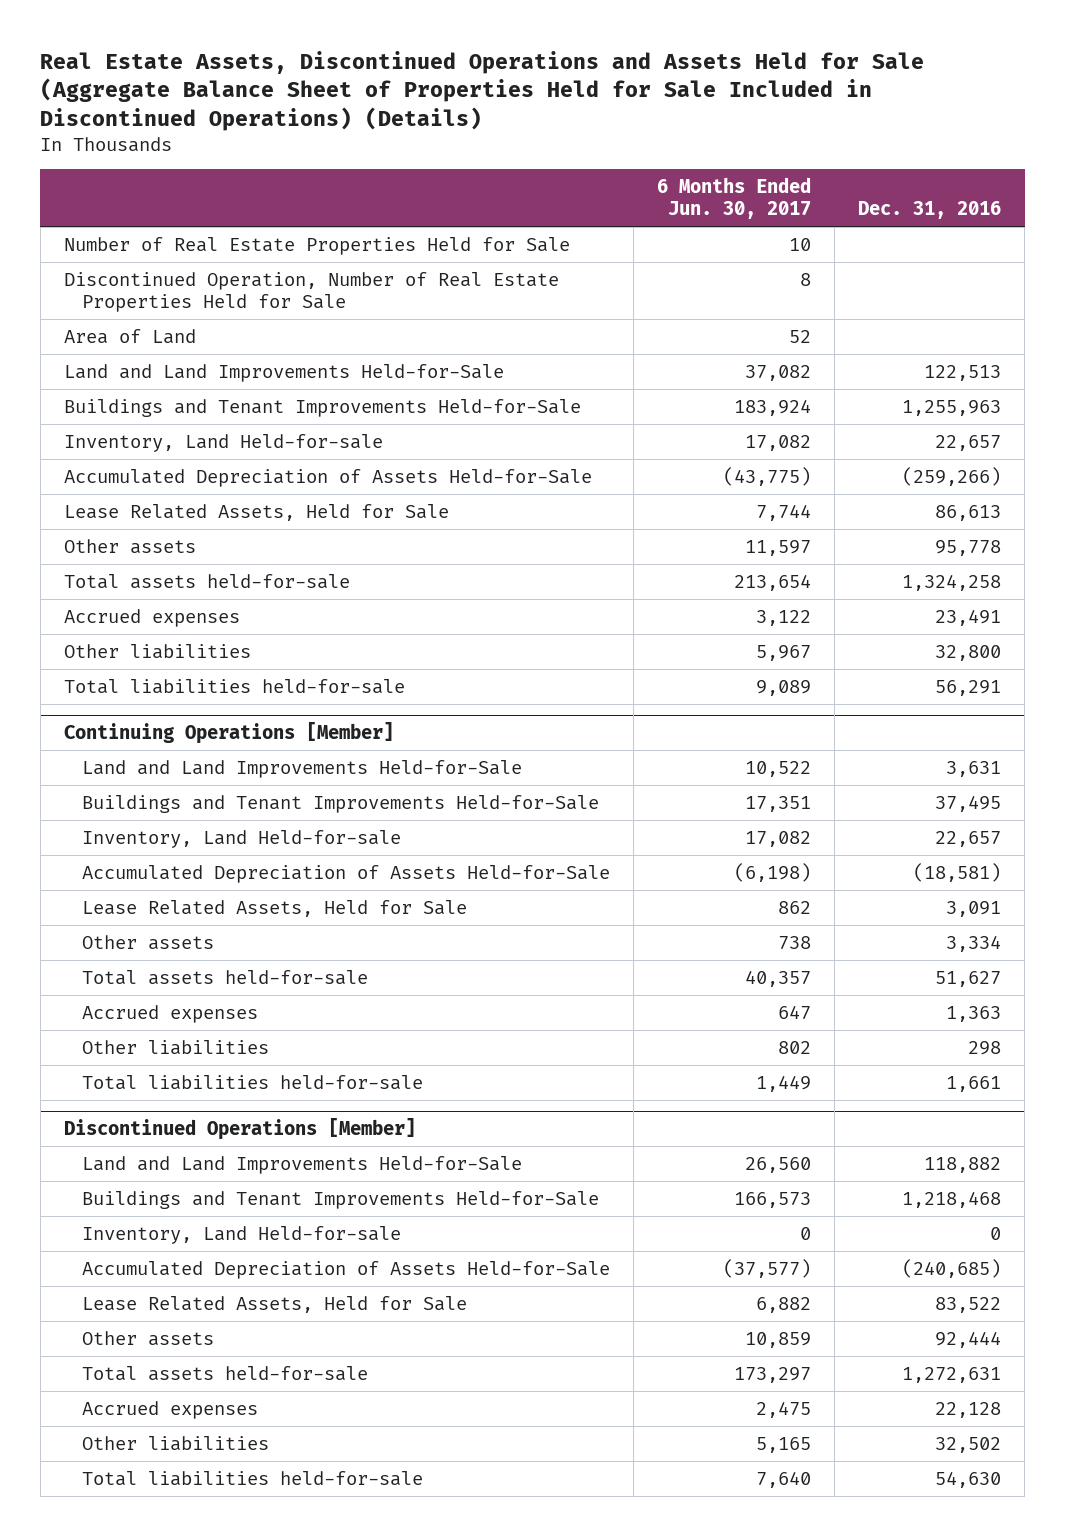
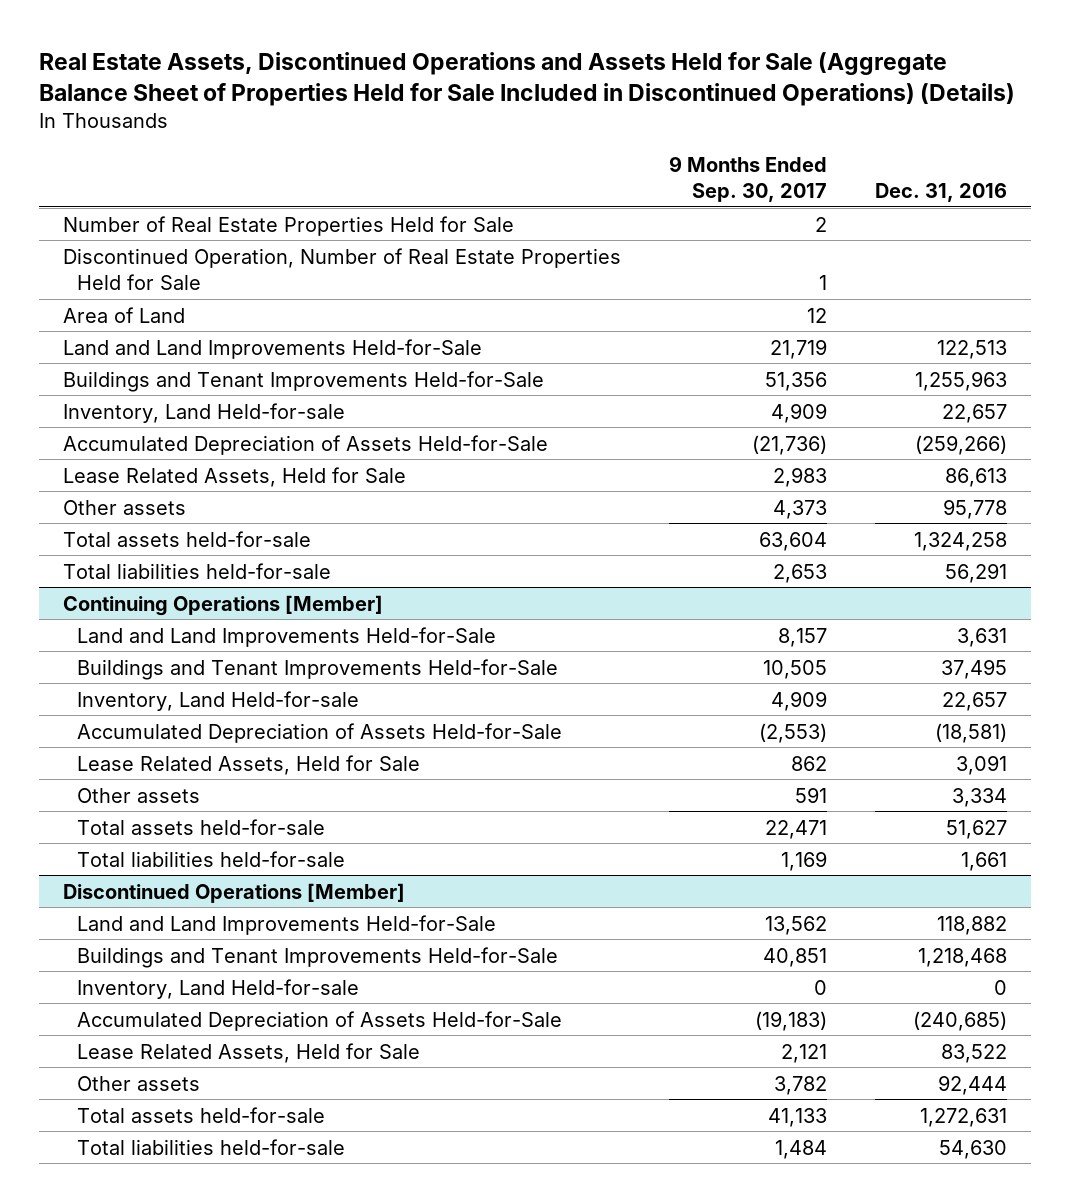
[657,176,812,220] 6 Months Ended Jun. 30, 2017 -> none
none -> [669,155,828,202] 9 Months Ended Sep. 30, 2017
[63,608,240,627] Accrued expenses -> none
[63,643,251,659] Other liabilities -> none
[82,1004,259,1023] Accrued expenses -> none
[82,1039,270,1055] Other liabilities -> none
[82,1400,259,1419] Accrued expenses -> none
[82,1435,270,1451] Other liabilities -> none

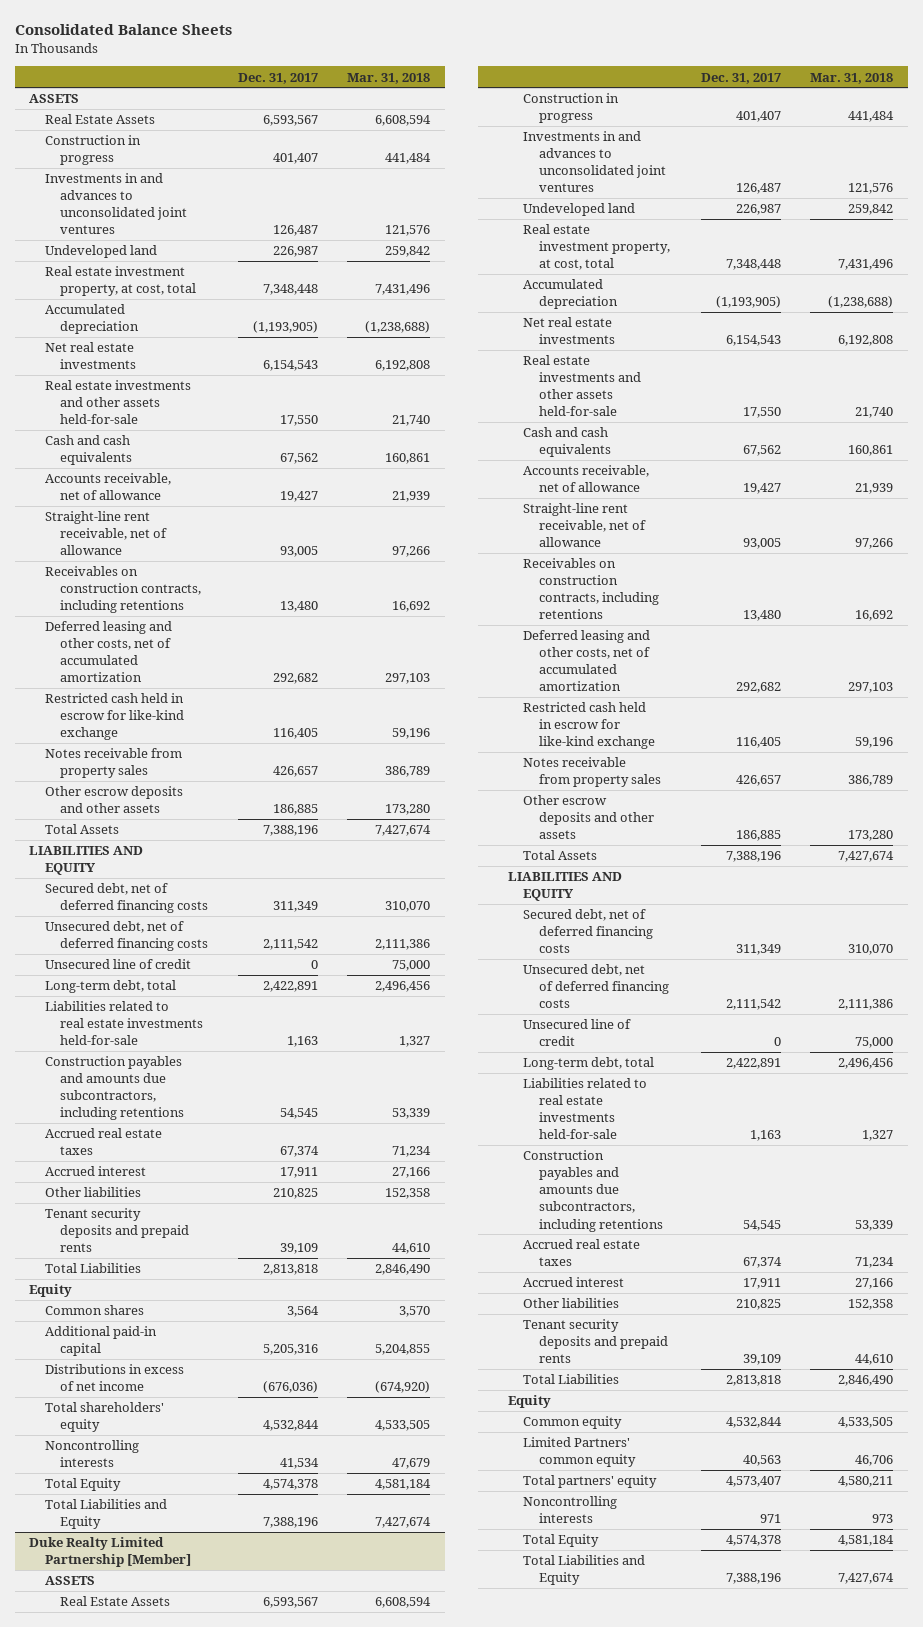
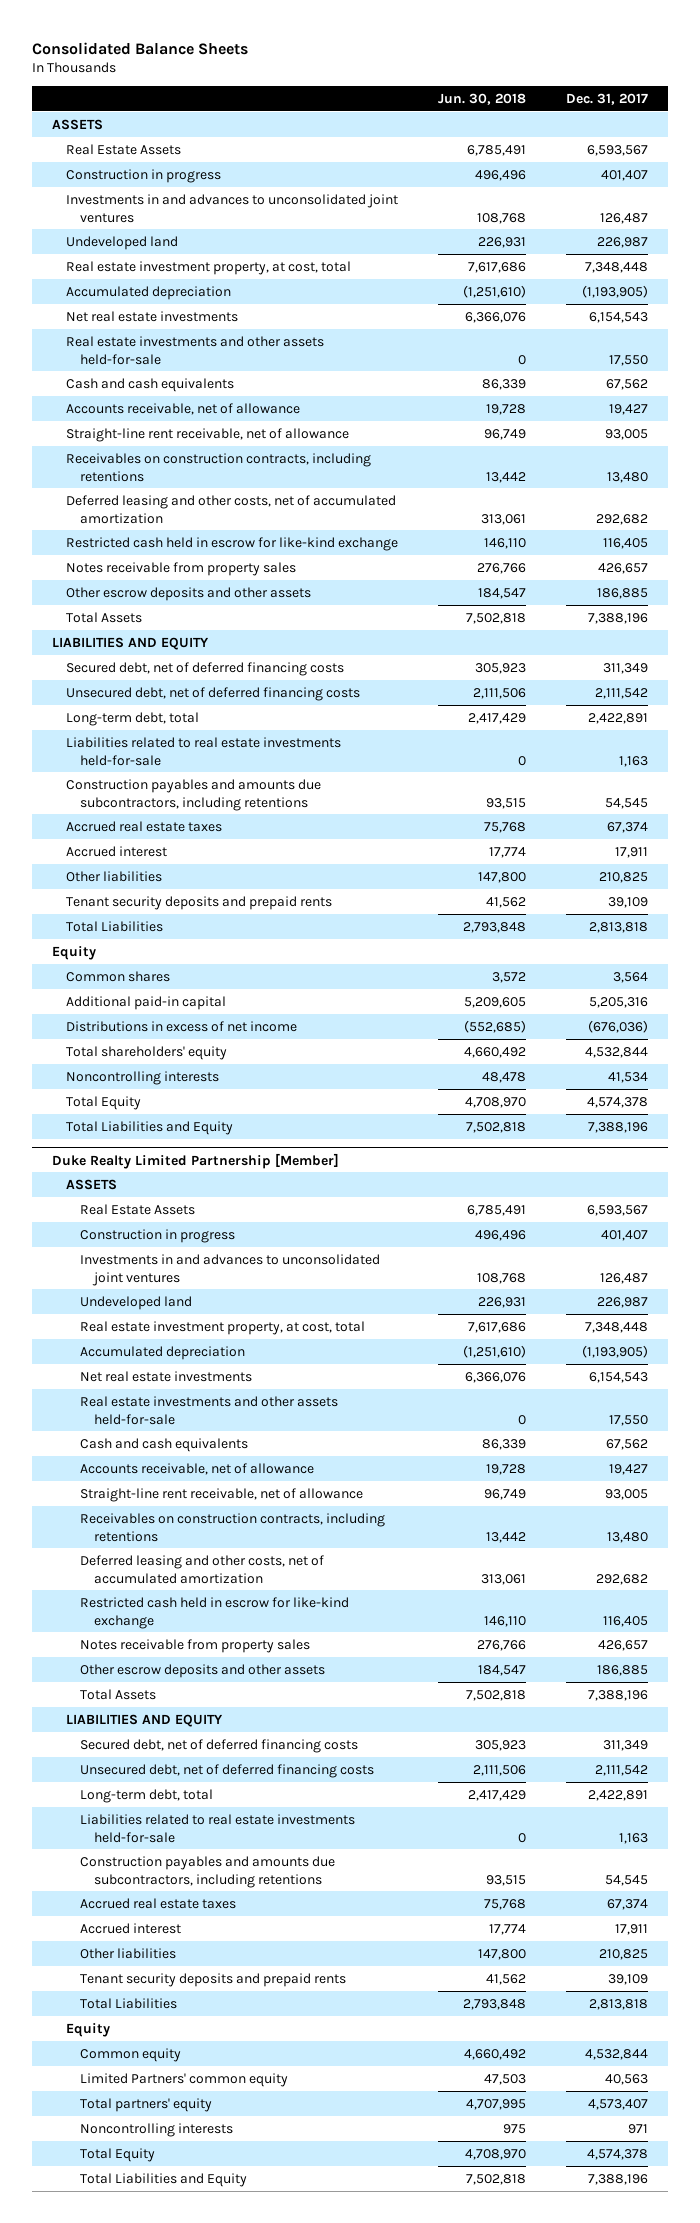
[347,72,431,84] Mar. 31, 2018 -> none
none -> [438,93,527,106] Jun. 30, 2018
[44,959,191,970] Unsecured line of credit -> none
[523,1019,632,1047] Unsecured line of credit -> none

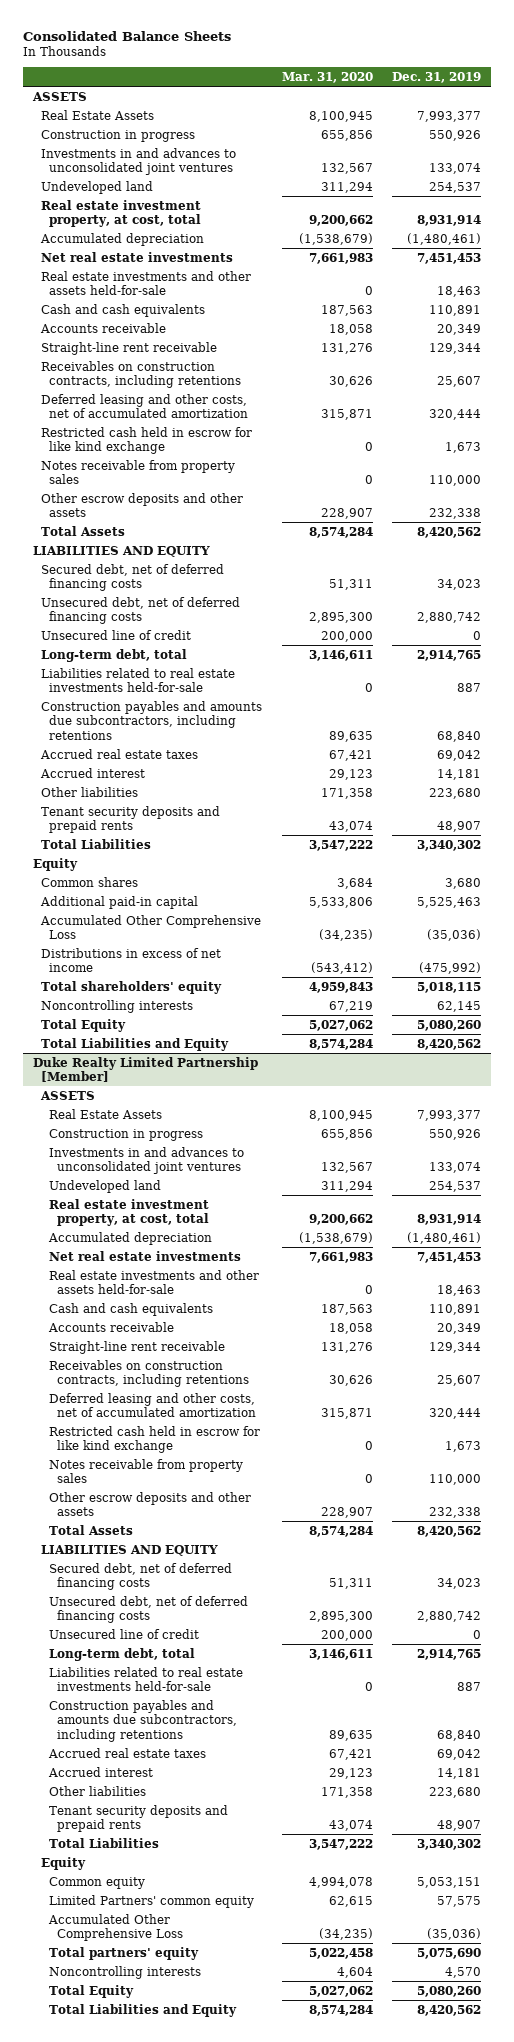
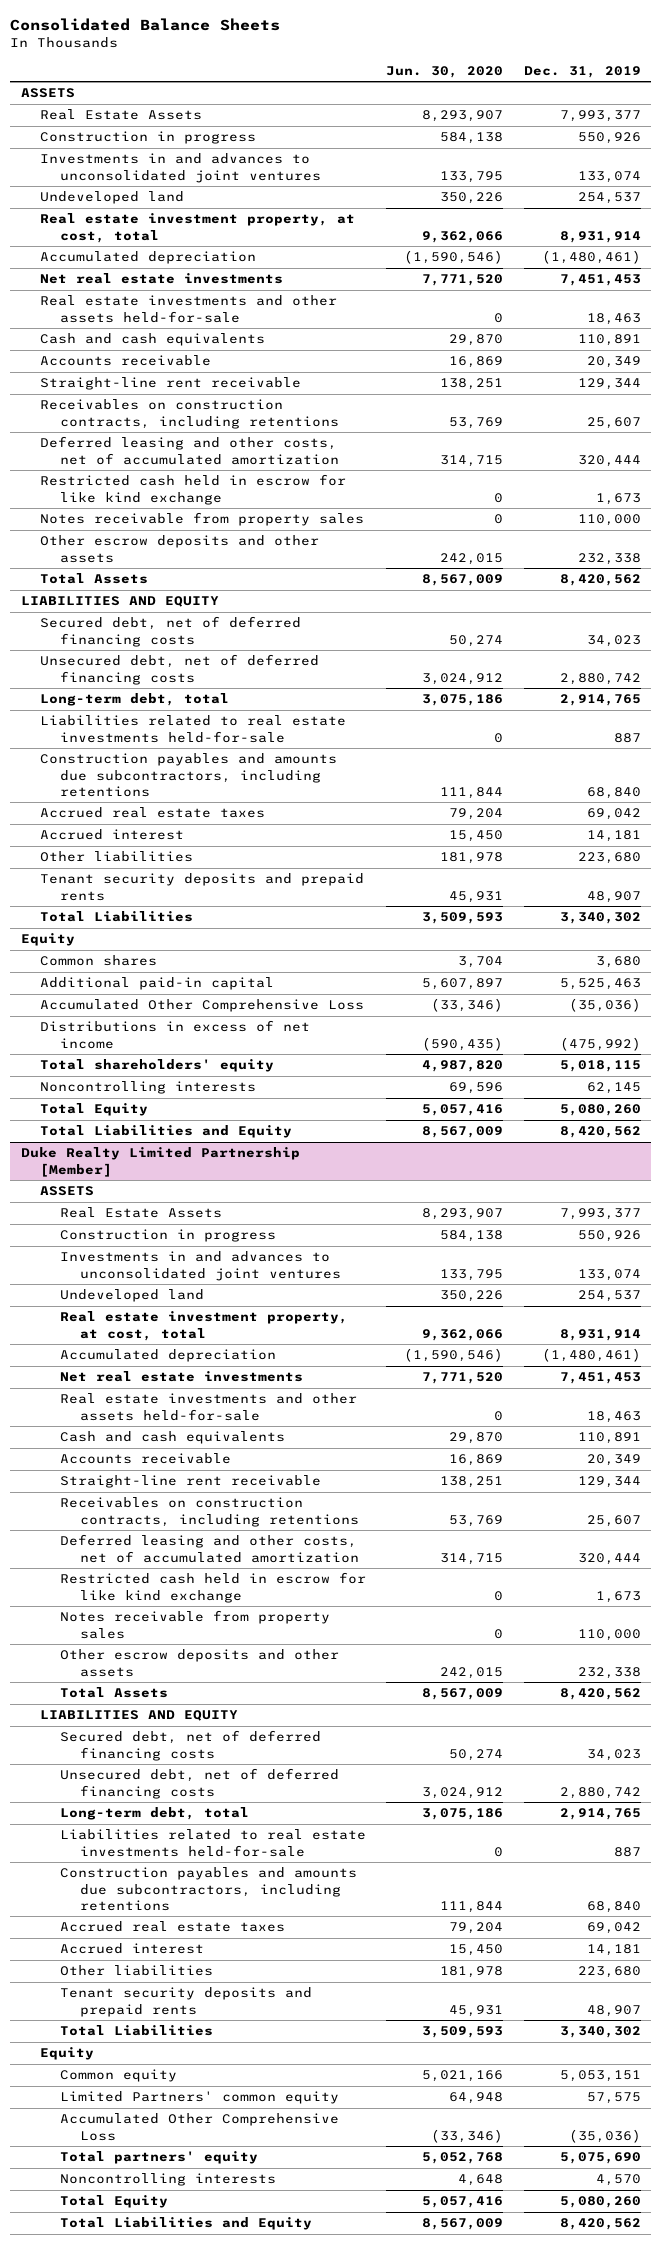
[281,71,373,83] Mar. 31, 2020 -> none
none -> [386,65,504,78] Jun. 30, 2020
[40,629,191,640] Unsecured line of credit -> none
[48,1628,199,1639] Unsecured line of credit -> none

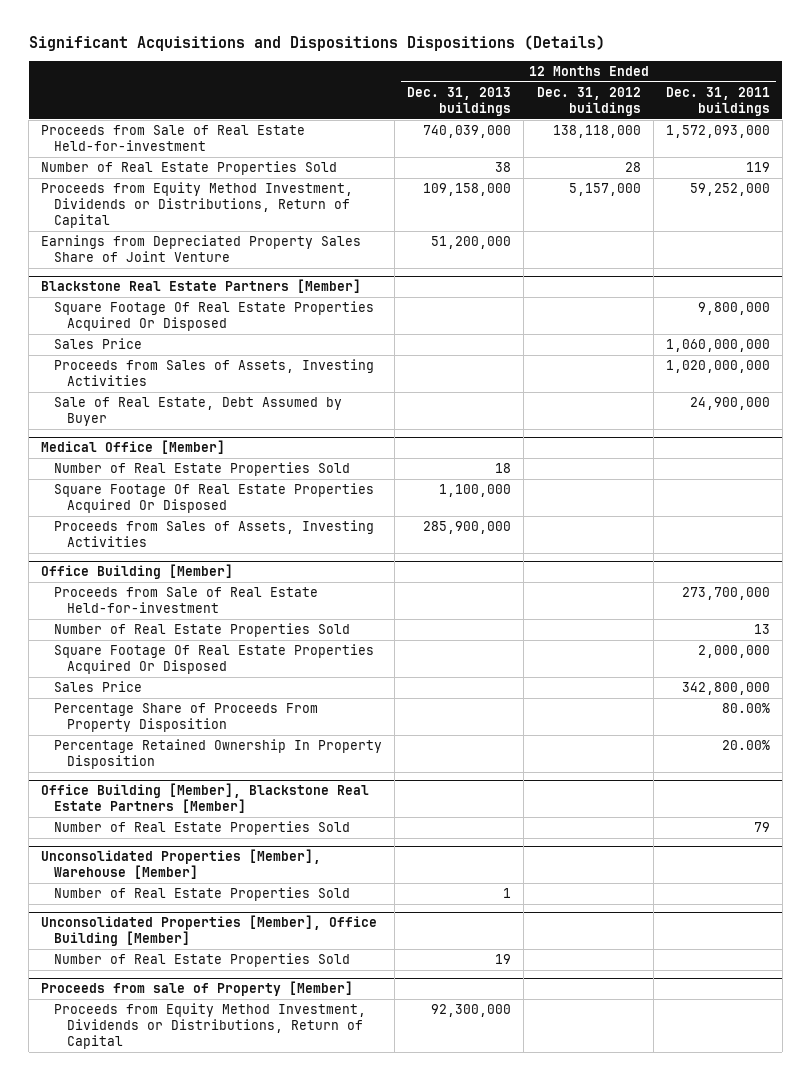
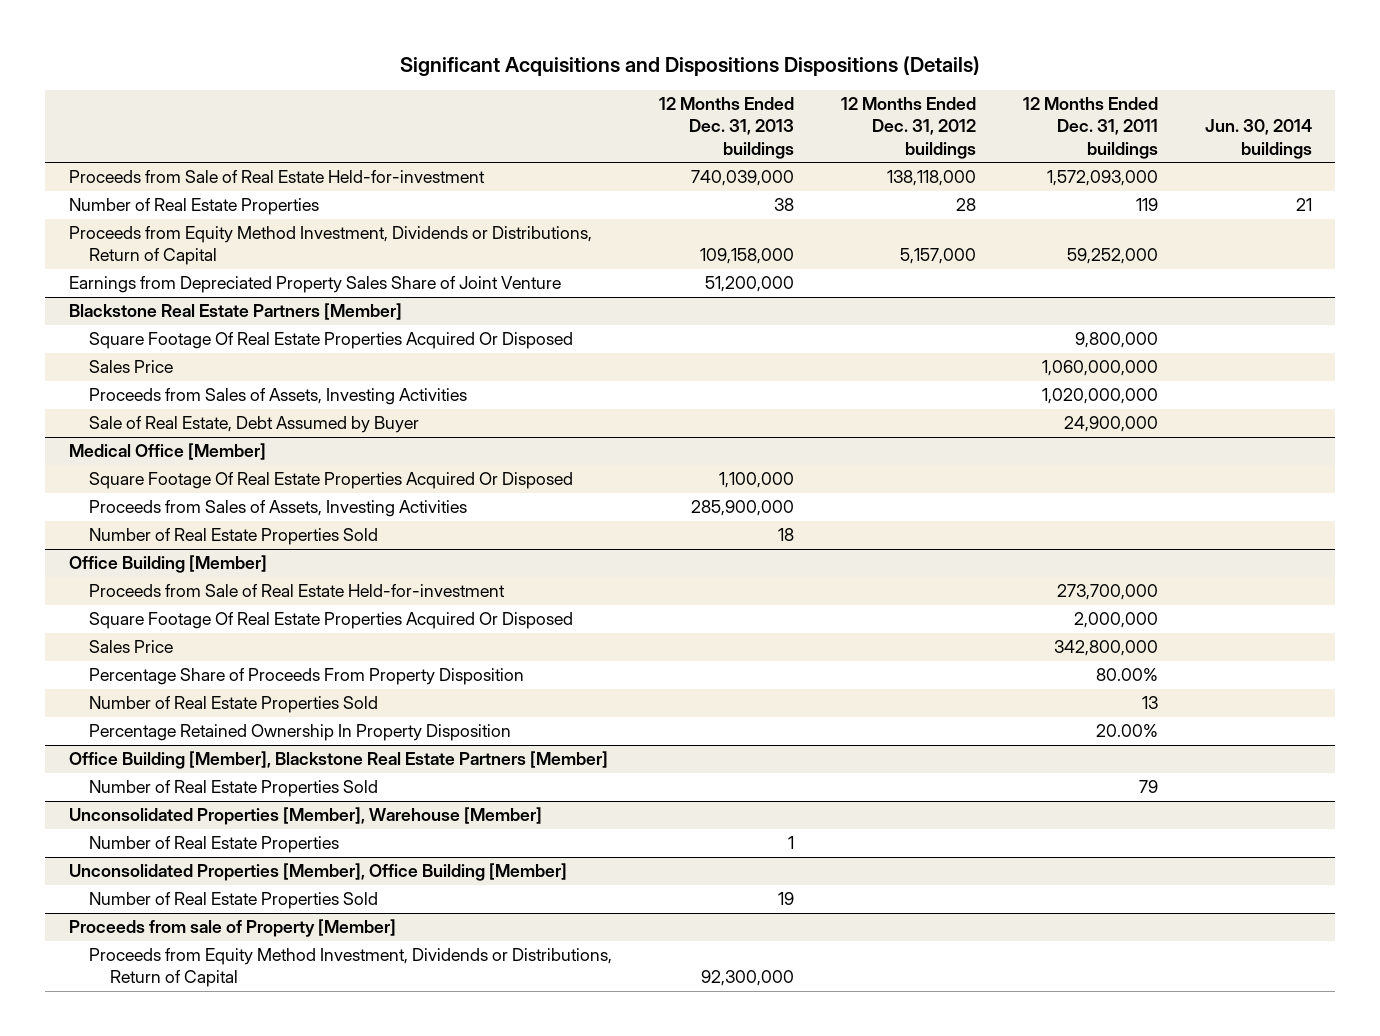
none -> [1204,119,1312,159] Jun. 30, 2014 buildings
[41,160,338,175] Number of Real Estate Properties Sold -> [68,198,319,216] Number of Real Estate Properties
[54,461,351,476] Number of Real Estate Properties Sold -> [89,528,379,546] Number of Real Estate Properties Sold
[54,622,351,637] Number of Real Estate Properties Sold -> [89,696,379,714] Number of Real Estate Properties Sold
[54,886,351,901] Number of Real Estate Properties Sold -> [89,836,340,854] Number of Real Estate Properties

